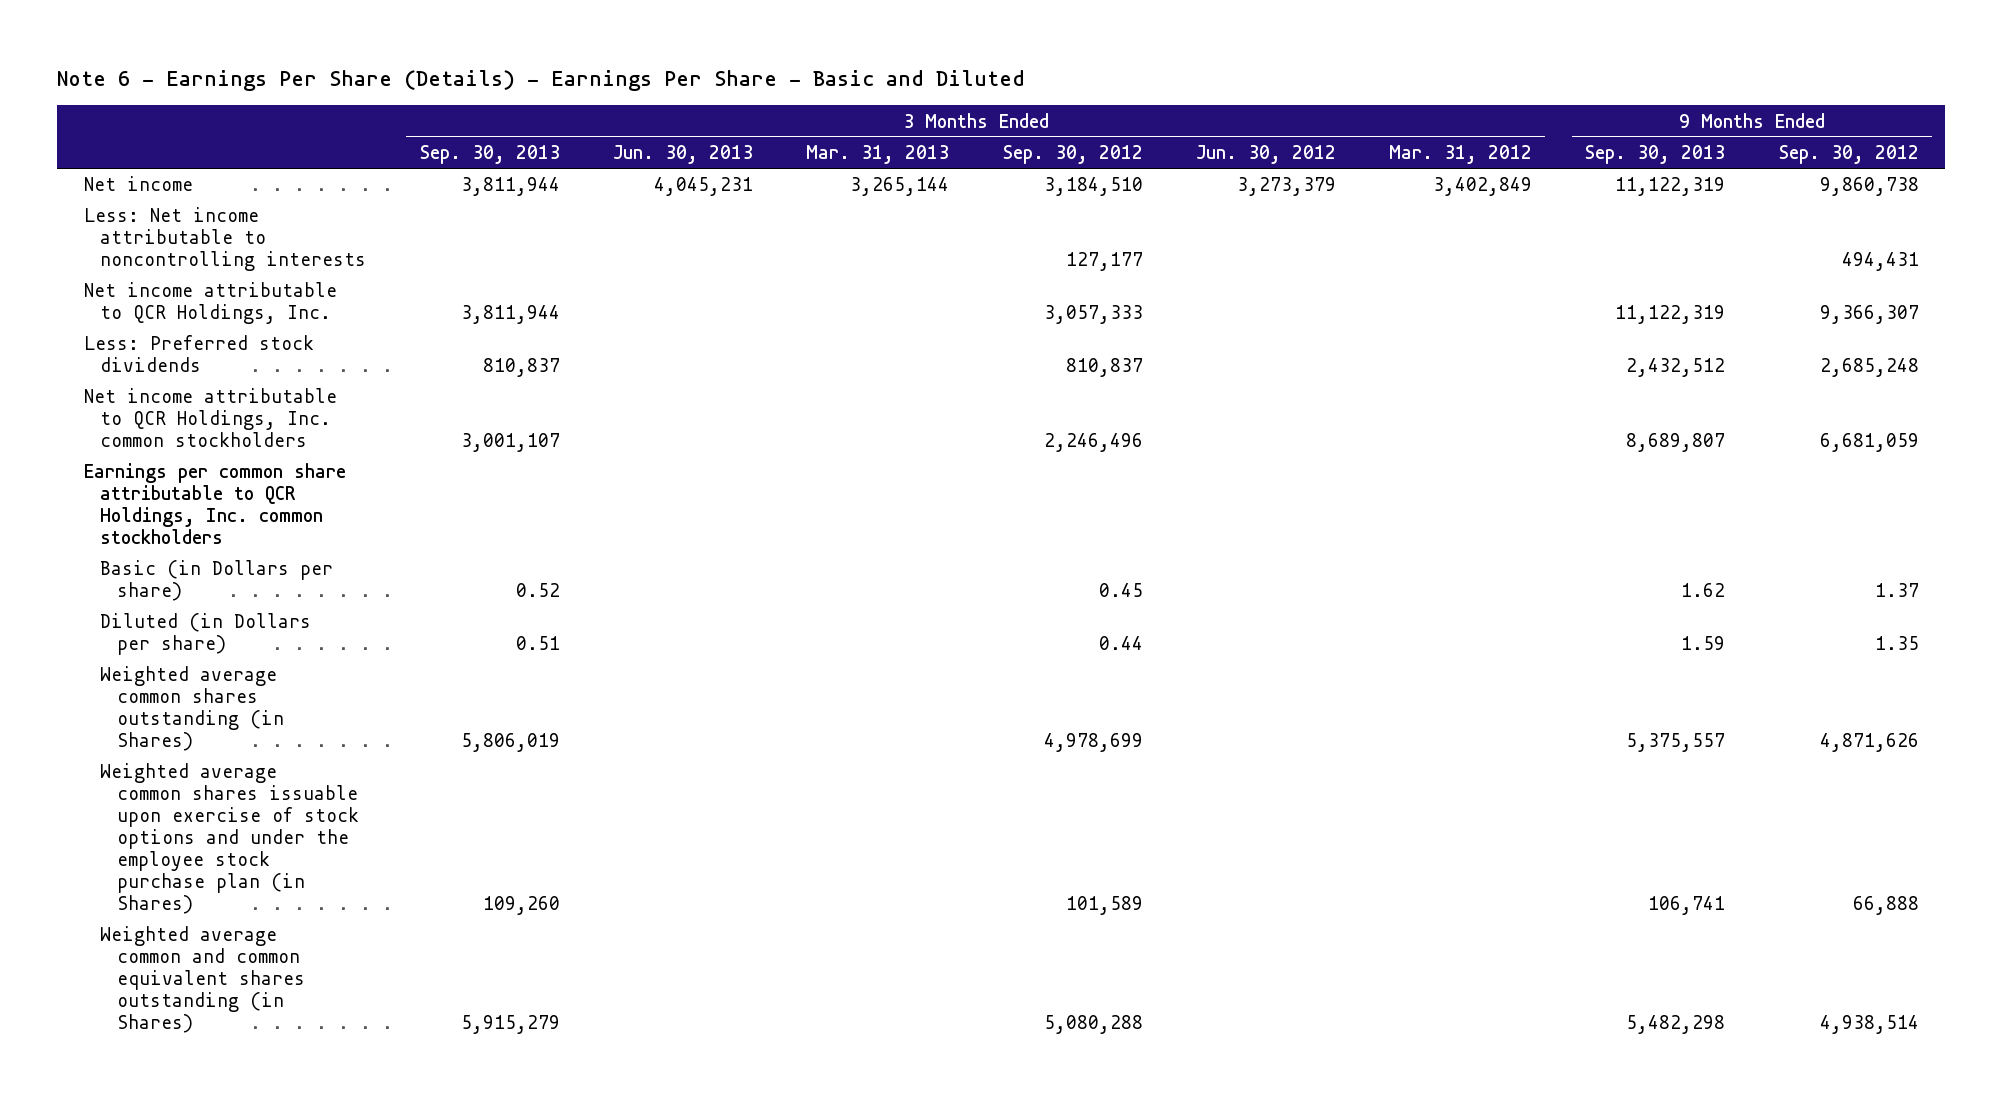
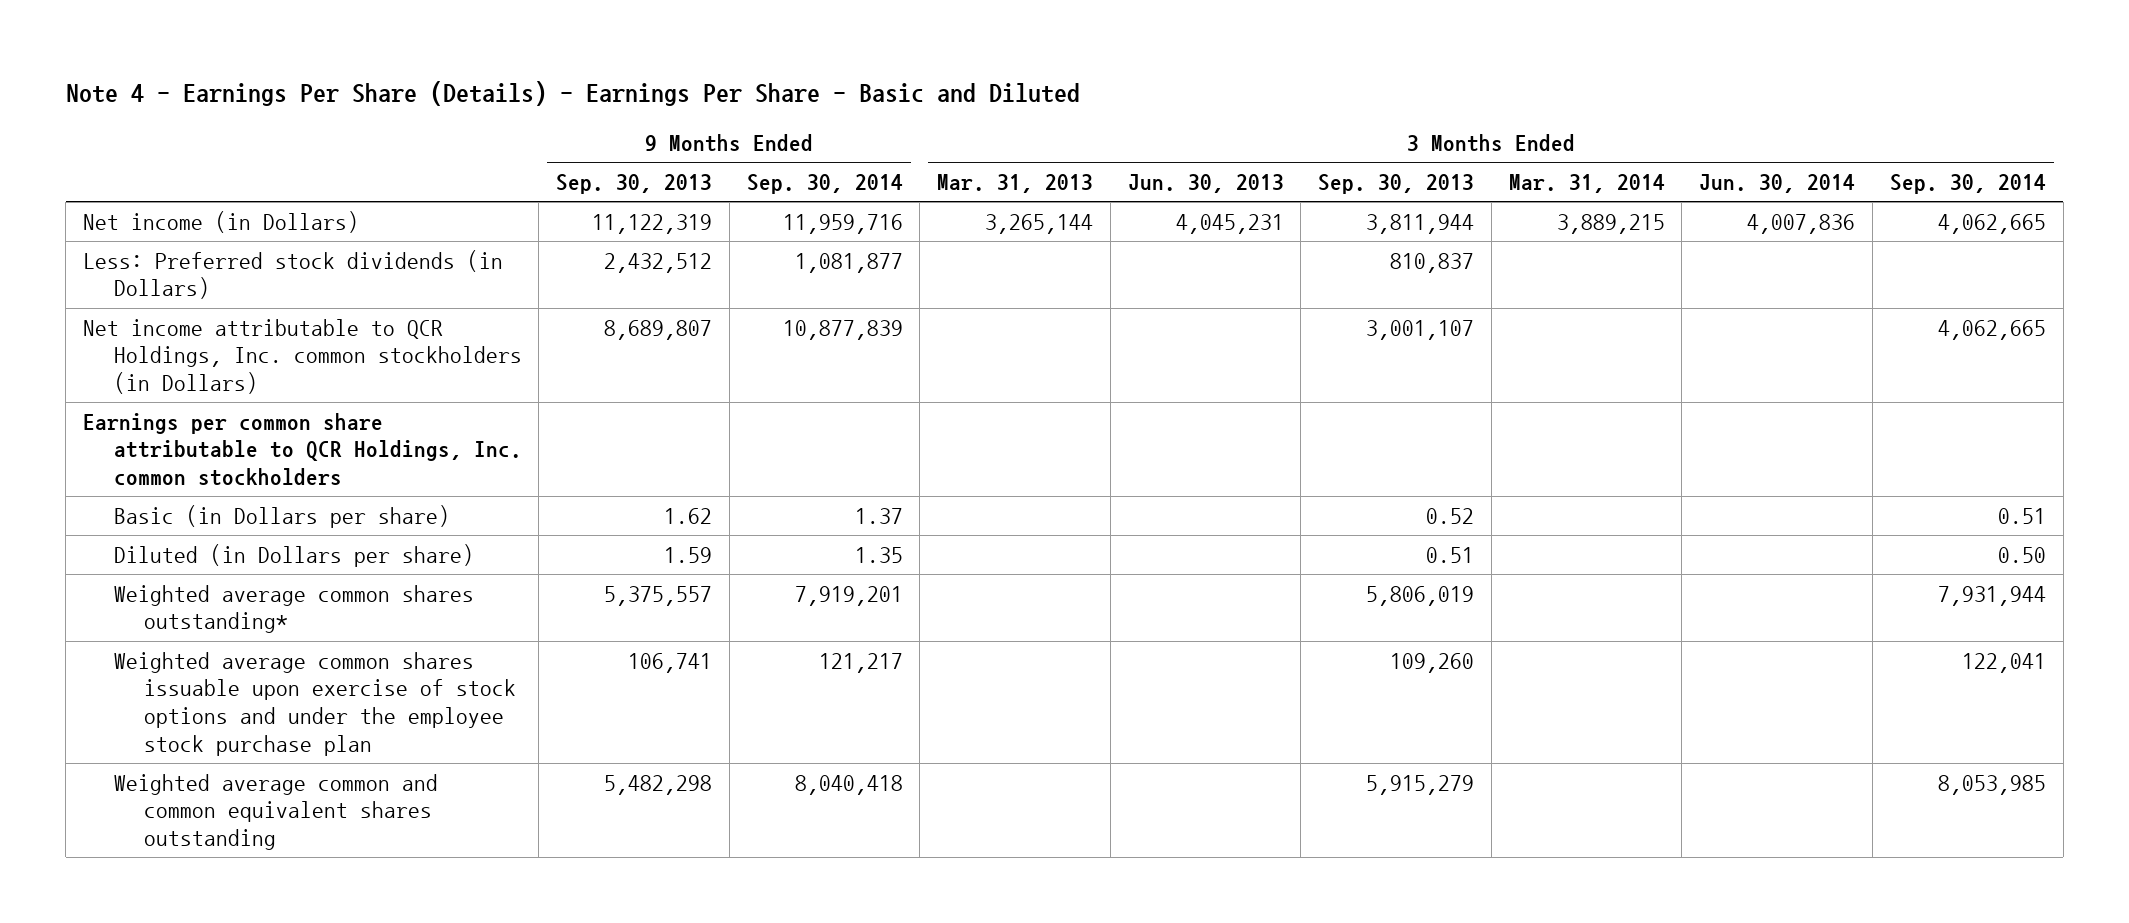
[57,70,1026,92] Note 6 - Earnings Per Share (Details) - Earnings Per Share - Basic and Diluted -> [65,81,1080,107] Note 4 - Earnings Per Share (Details) - Earnings Per Share - Basic and Diluted
[1002,144,1143,164] Sep. 30, 2012 -> none
[1195,144,1336,164] Jun. 30, 2012 -> none
[1389,144,1533,164] Mar. 31, 2012 -> none
[1778,144,1919,164] Sep. 30, 2012 -> none
none -> [746,174,903,195] Sep. 30, 2014
none -> [1508,174,1665,194] Mar. 31, 2014
none -> [1699,174,1856,194] Jun. 30, 2014
none -> [1889,174,2046,195] Sep. 30, 2014
[83,207,367,272] Less: Net income attributable to noncontrolling interests -> none
[83,282,337,325] Net income attributable to QCR Holdings, Inc. -> none
[83,176,193,192] Net income -> [83,210,360,233] Net income (in Dollars)
[83,335,314,373] Less: Preferred stock dividends -> [83,249,504,300] Less: Preferred stock dividends (in Dollars)
[83,388,337,448] Net income attributable to QCR Holdings, Inc. common stockholders -> [83,318,522,395] Net income attributable to QCR Holdings, Inc. common stockholders (in Dollars)
[100,666,284,751] Weighted average common shares outstanding (in Shares) -> [113,584,474,634] Weighted average common shares outstanding*
[100,763,359,914] Weighted average common shares issuable upon exercise of stock options and under the employee stock purchase plan (in Shares) -> [113,651,516,757] Weighted average common shares issuable upon exercise of stock options and under the employee stock purchase plan
[100,926,305,1033] Weighted average common and common equivalent shares outstanding (in Shares) -> [113,773,438,851] Weighted average common and common equivalent shares outstanding

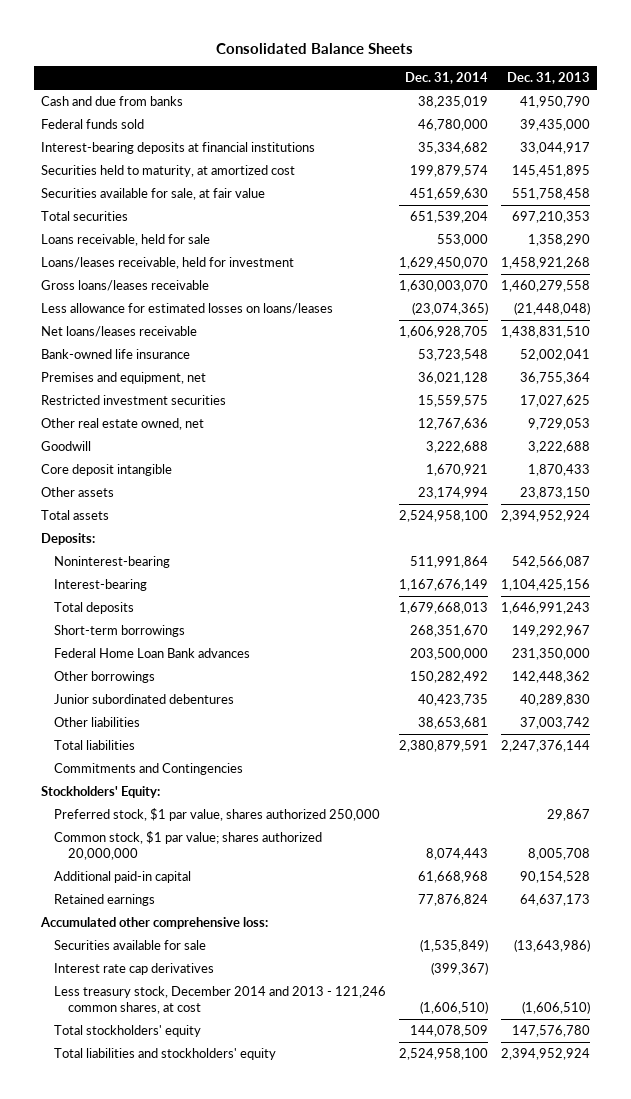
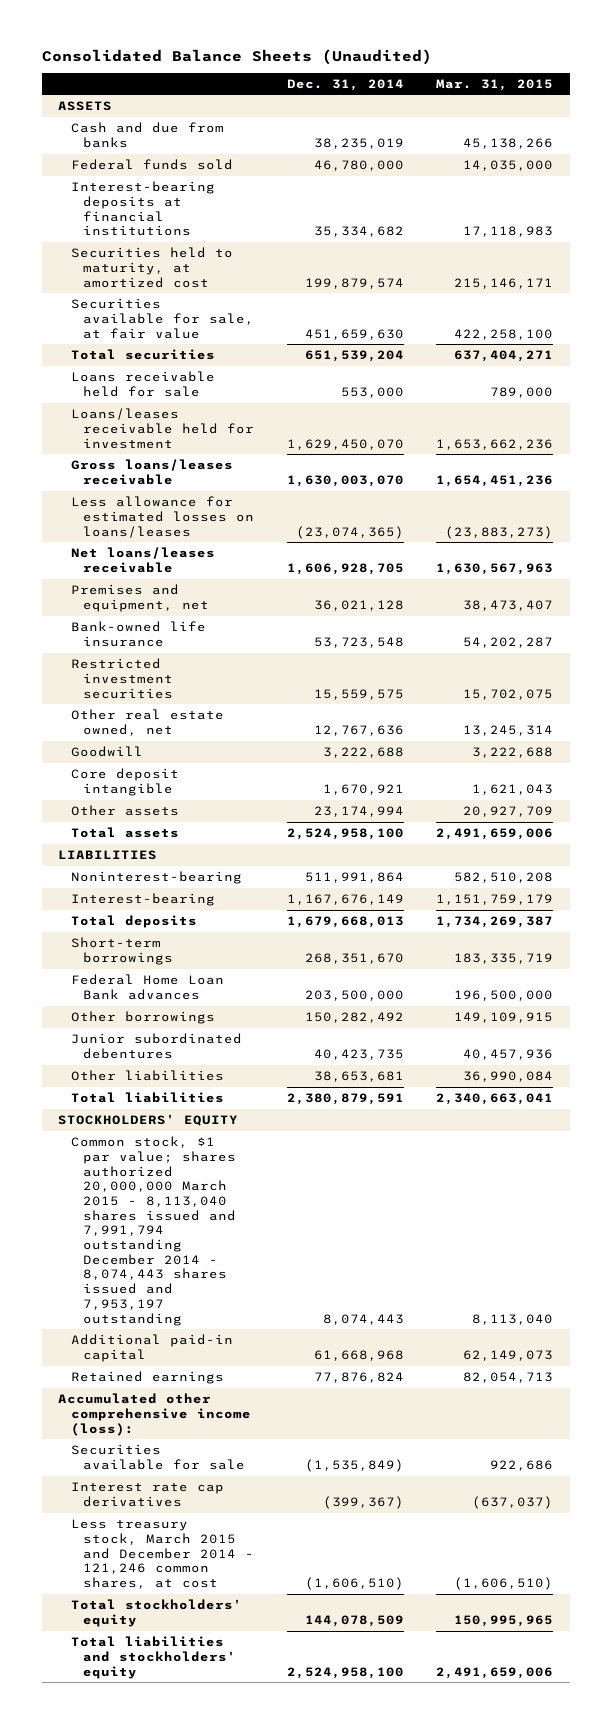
[216,42,414,54] Consolidated Balance Sheets -> [41,48,432,65] Consolidated Balance Sheets (Unaudited)
[507,72,591,85] Dec. 31, 2013 -> none
none -> [436,78,554,91] Mar. 31, 2015
none -> [58,101,113,112] ASSETS
[40,233,210,246] Loans receivable, held for sale -> [70,371,215,397] Loans receivable held for sale
[40,256,294,269] Loans/leases receivable, held for investment -> [70,408,255,449] Loans/leases receivable held for investment
[40,348,190,359] Bank-owned life insurance -> [70,621,206,647] Bank-owned life insurance
[40,532,95,545] Deposits: -> none
none -> [58,850,158,861] LIABILITIES
[54,762,244,775] Commitments and Contingencies -> none
[54,807,381,821] Preferred stock, $1 par value, shares authorized 250,000 -> none
[40,785,160,798] Stockholders' Equity: -> [58,1114,239,1127] STOCKHOLDERS' EQUITY
[54,830,323,860] Common stock, $1 par value; shares authorized 20,000,000 -> [70,1136,237,1326] Common stock, $1 par value; shares authorized 20,000,000 March 2015 - 8,113,040 shares issued and 7,991,794 outstanding December 2014 - 8,074,443 shares issued and 7,953,197 outstanding
[39,916,268,929] Accumulated other comprehensive loss: -> [58,1393,251,1436] Accumulated other comprehensive income (loss):
[54,985,387,1014] Less treasury stock, December 2014 and 2013 - 121,246 common shares, at cost -> [70,1519,255,1589] Less treasury stock, March 2015 and December 2014 - 121,246 common shares, at cost

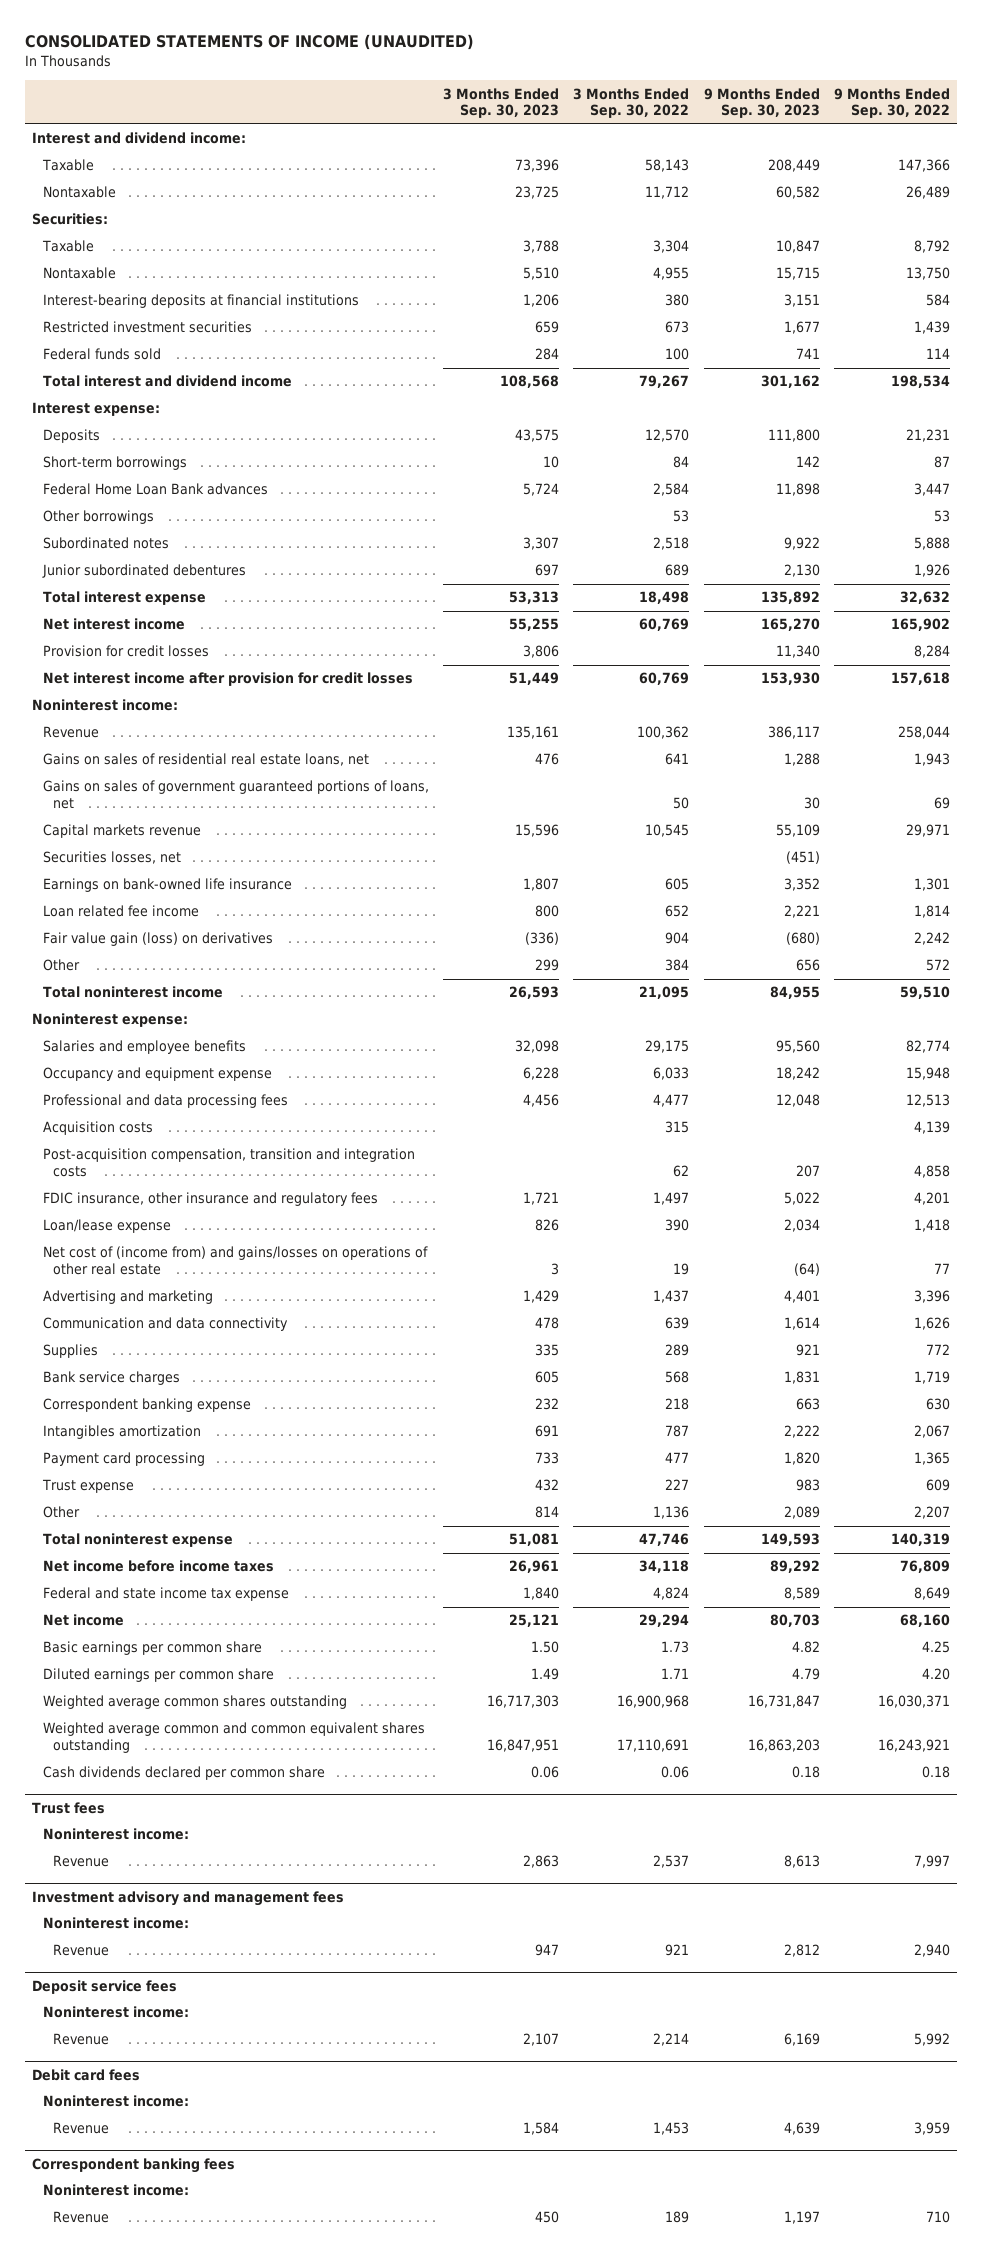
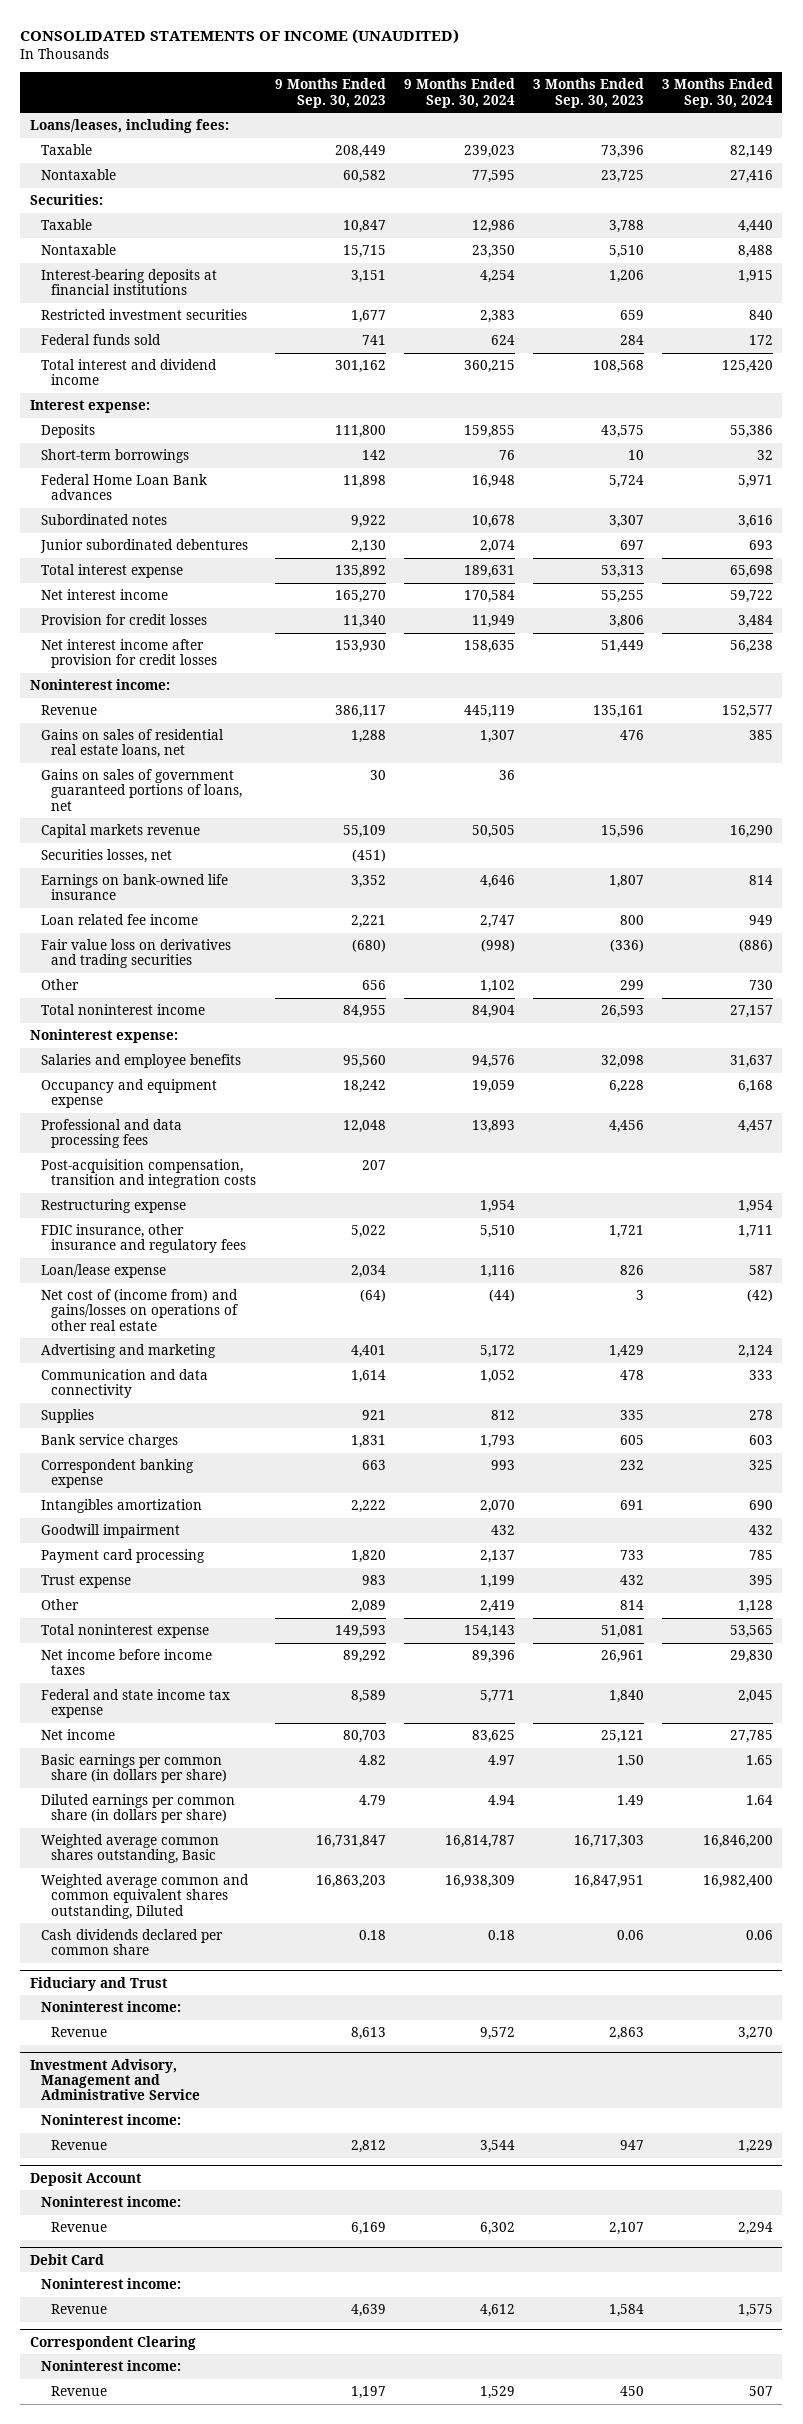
[573,87,690,119] 3 Months Ended Sep. 30, 2022 -> none
[833,87,950,119] 9 Months Ended Sep. 30, 2022 -> none
none -> [403,78,515,108] 9 Months Ended Sep. 30, 2024
none -> [662,78,774,108] 3 Months Ended Sep. 30, 2024
[32,132,247,145] Interest and dividend income: -> none
none -> [29,119,229,134] Loans/leases, including fees:
[42,510,154,525] Other borrowings -> none
[42,932,273,947] Fair value gain (loss) on derivatives -> [40,939,231,969] Fair value loss on derivatives and trading securities
[42,1121,153,1136] Acquisition costs -> none
none -> [40,1199,186,1214] Restructuring expense
none -> [40,1524,180,1539] Goodwill impairment
[42,1641,262,1656] Basic earnings per common share -> [40,1754,228,1784] Basic earnings per common share (in dollars per share)
[42,1668,274,1683] Diluted earnings per common share -> [40,1794,235,1824] Diluted earnings per common share (in dollars per share)
[42,1695,347,1710] Weighted average common shares outstanding -> [40,1834,219,1864] Weighted average common shares outstanding, Basic
[42,1722,425,1754] Weighted average common and common equivalent shares outstanding -> [40,1874,249,1919] Weighted average common and common equivalent shares outstanding, Diluted
[32,1801,106,1814] Trust fees -> [29,1976,168,1991] Fiduciary and Trust
[32,1890,345,1906] Investment advisory and management fees -> [29,2058,200,2101] Investment Advisory, Management and Administrative Service
[32,1979,178,1994] Deposit service fees -> [29,2171,142,2186] Deposit Account
[32,2068,141,2081] Debit card fees -> [29,2253,104,2265] Debit Card
[32,2157,236,2173] Correspondent banking fees -> [29,2335,196,2350] Correspondent Clearing

